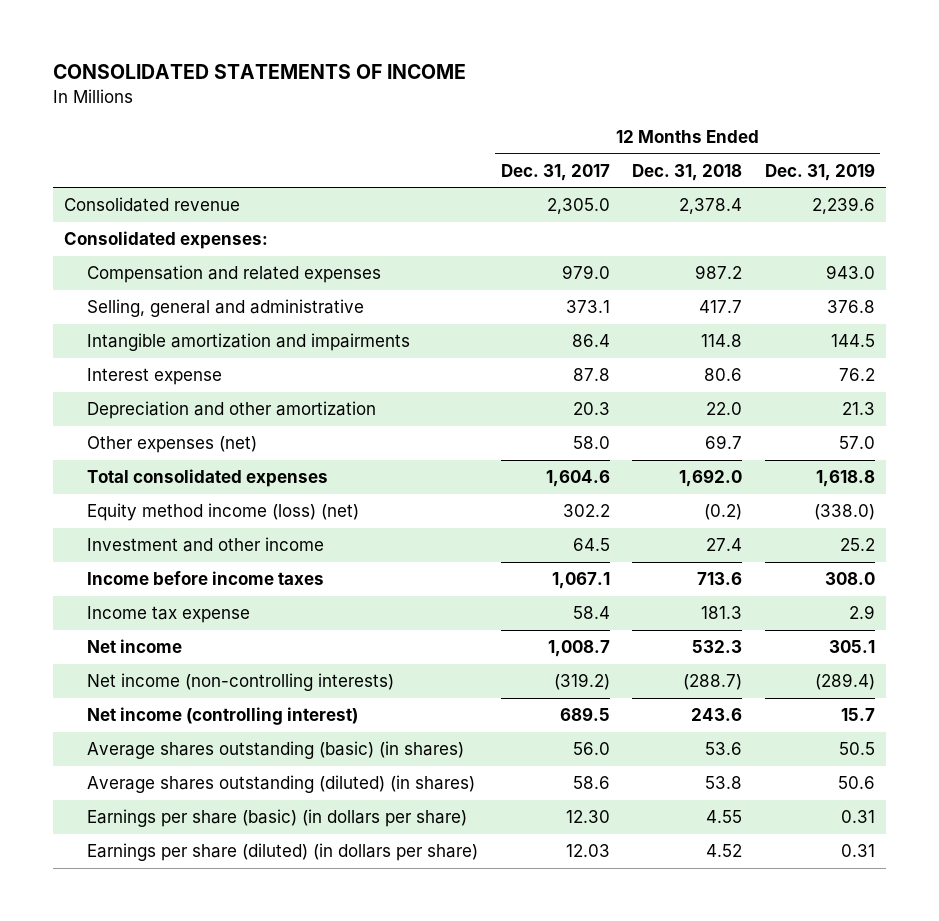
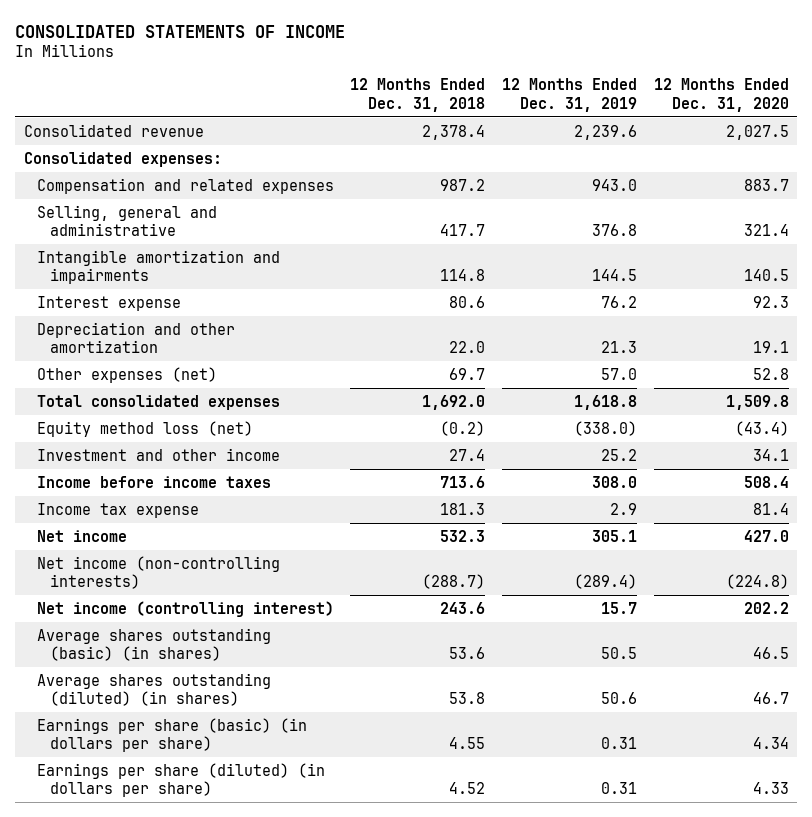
[500,163,610,181] Dec. 31, 2017 -> none
none -> [653,78,789,112] 12 Months Ended Dec. 31, 2020
[87,503,360,522] Equity method income (loss) (net) -> [36,420,253,437] Equity method loss (net)

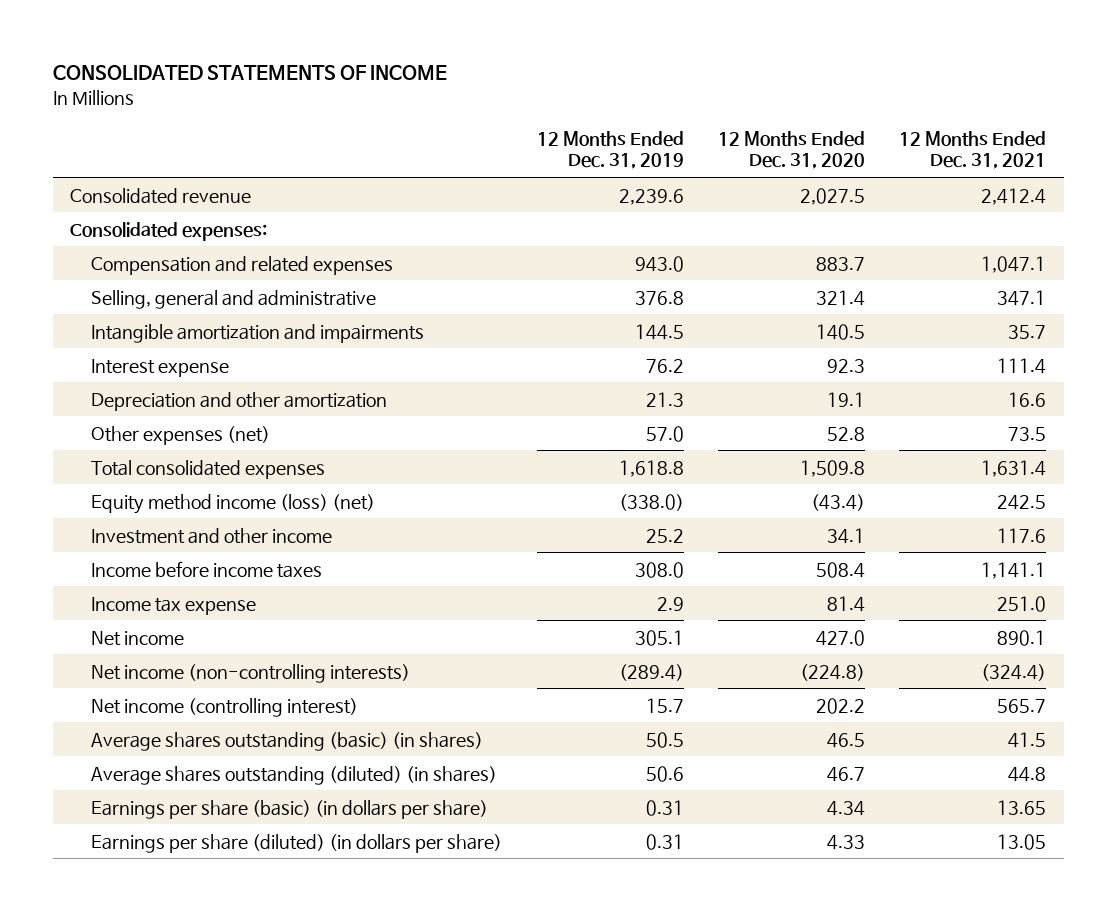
[350,78,486,112] 12 Months Ended Dec. 31, 2018 -> none
none -> [899,130,1047,170] 12 Months Ended Dec. 31, 2021
[36,420,253,437] Equity method loss (net) -> [91,493,376,514] Equity method income (loss) (net)

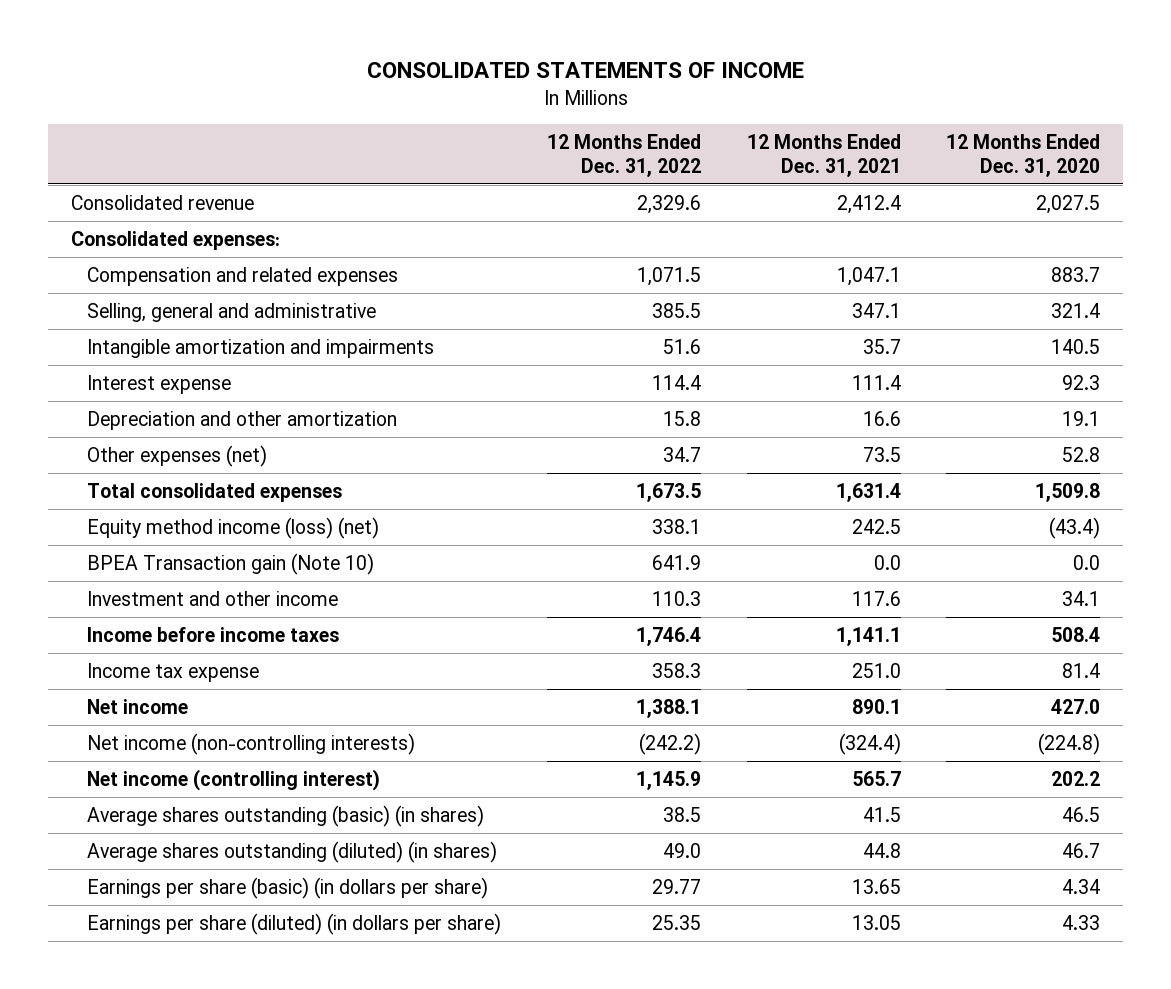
[536,130,684,170] 12 Months Ended Dec. 31, 2019 -> none
none -> [546,133,701,177] 12 Months Ended Dec. 31, 2022
none -> [86,552,374,575] BPEA Transaction gain (Note 10)

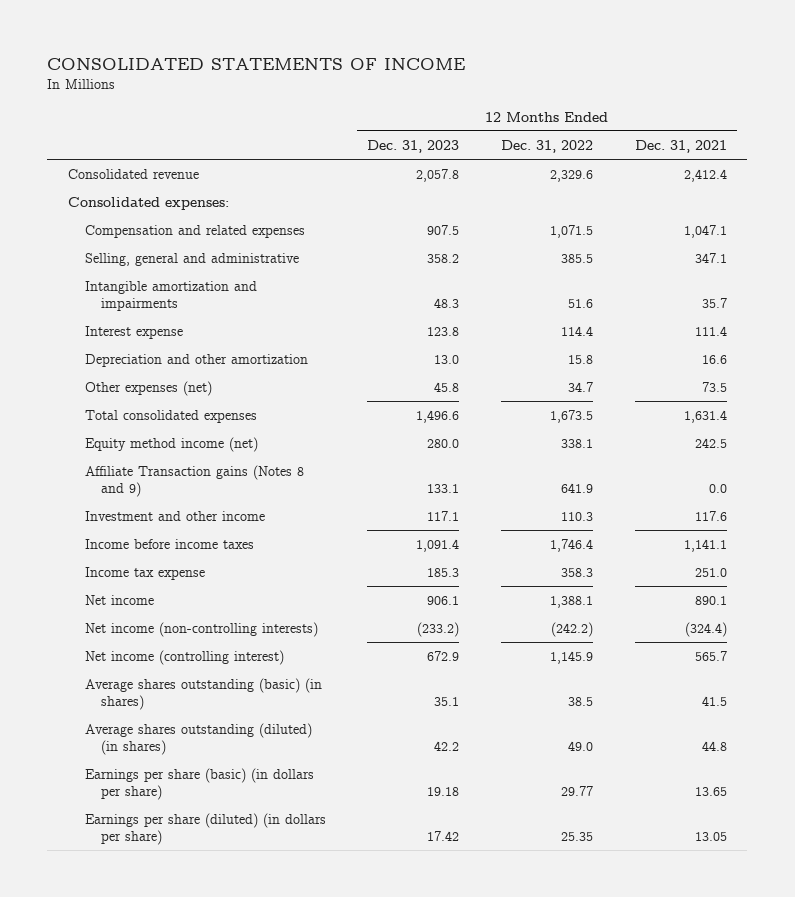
[946,133,1101,177] 12 Months Ended Dec. 31, 2020 -> none
none -> [367,139,460,153] Dec. 31, 2023
[86,516,379,539] Equity method income (loss) (net) -> [84,436,258,452] Equity method income (net)
[86,552,374,575] BPEA Transaction gain (Note 10) -> [84,464,304,497] Affiliate Transaction gains (Notes 8 and 9)

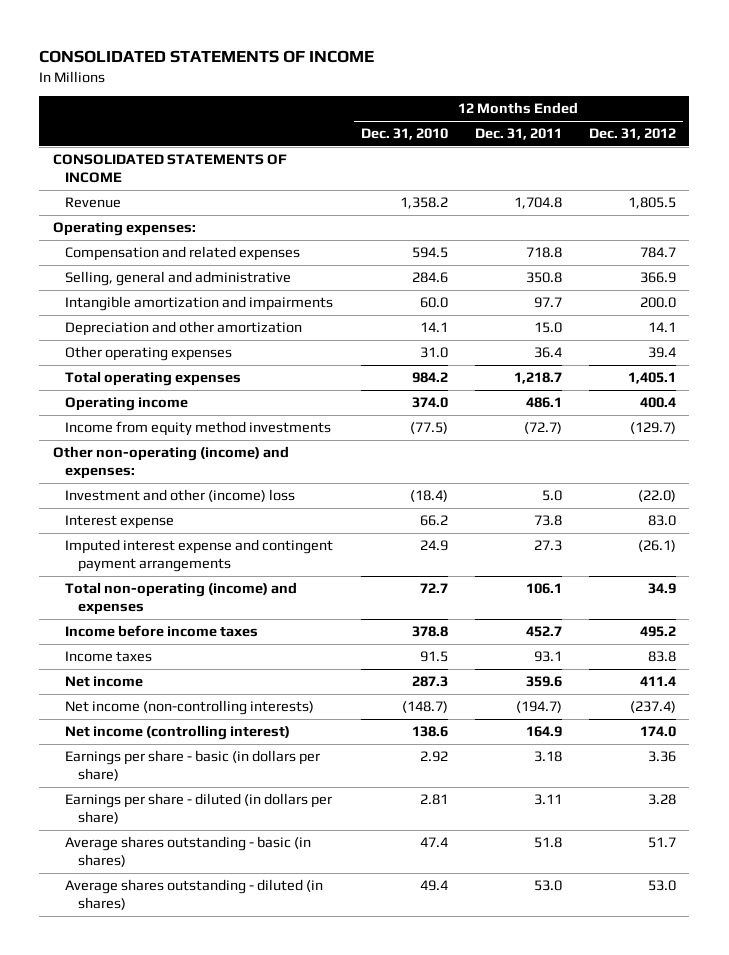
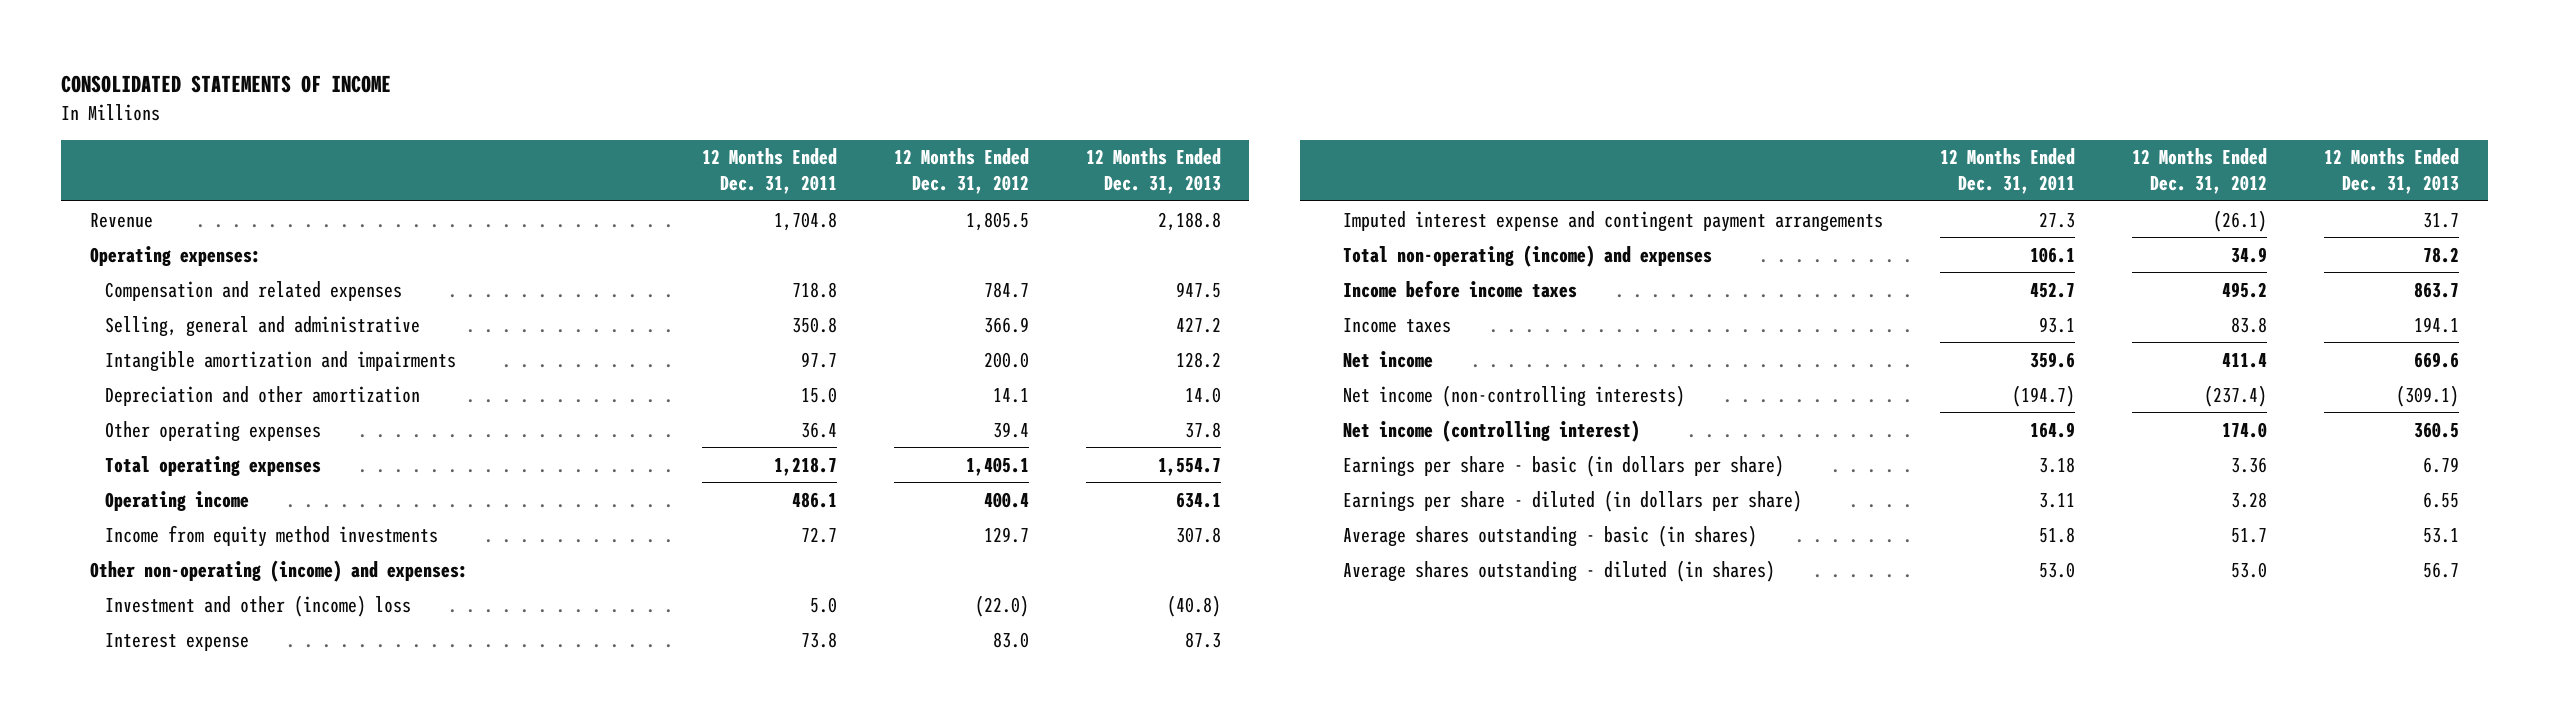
[360,128,448,141] Dec. 31, 2010 -> none
none -> [1085,148,1221,195] 12 Months Ended Dec. 31, 2013
[52,154,287,184] CONSOLIDATED STATEMENTS OF INCOME -> none
[523,422,562,435] (72.7) -> [800,526,837,543] 72.7
[629,422,676,435] (129.7) -> [983,526,1029,543] 129.7

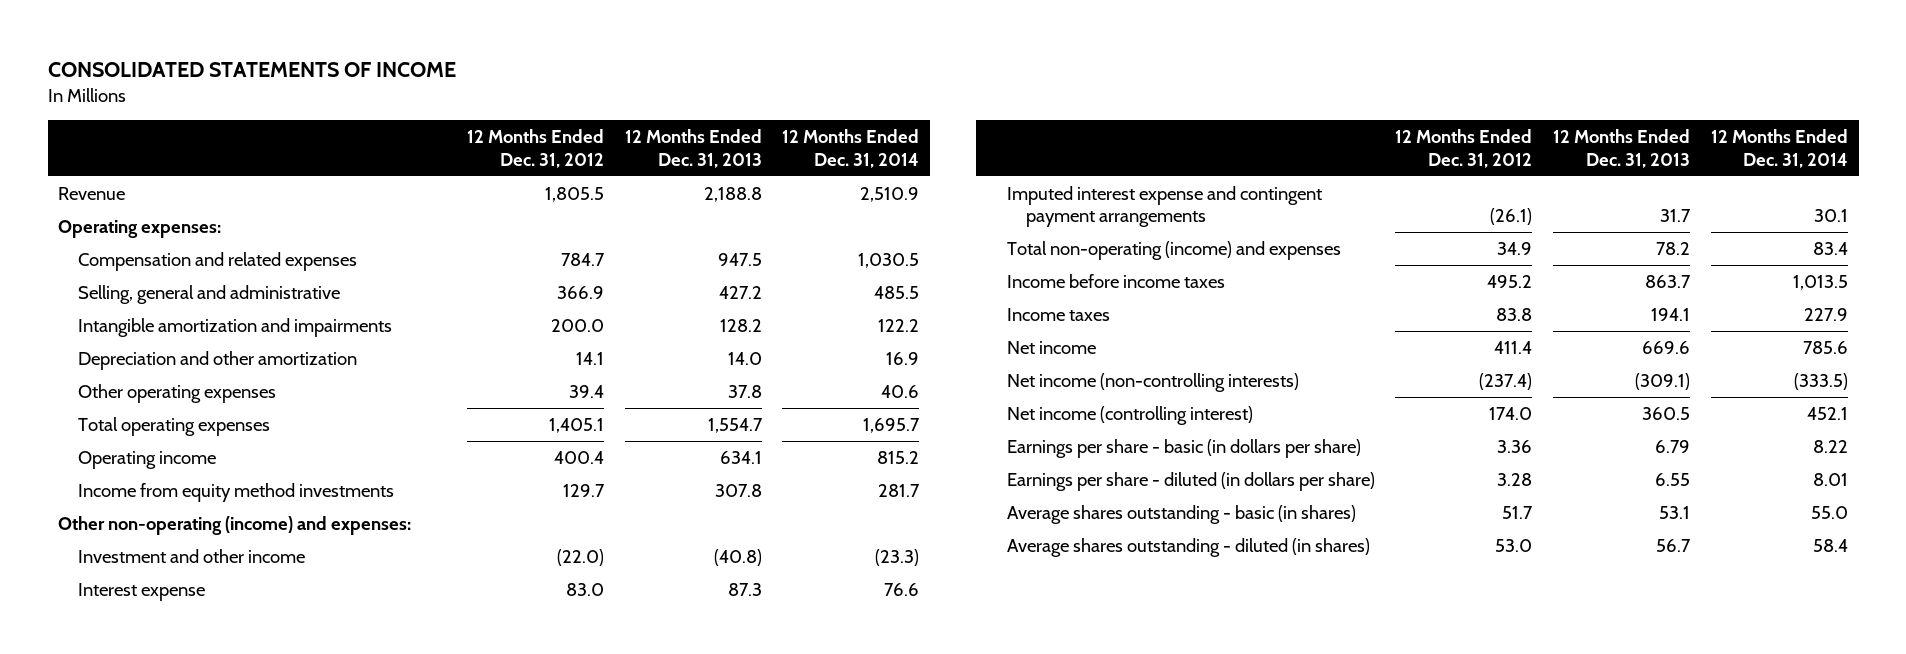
[701,148,837,195] 12 Months Ended Dec. 31, 2011 -> none
none -> [782,129,920,168] 12 Months Ended Dec. 31, 2014
[104,594,411,617] Investment and other (income) loss -> [77,548,305,563] Investment and other income

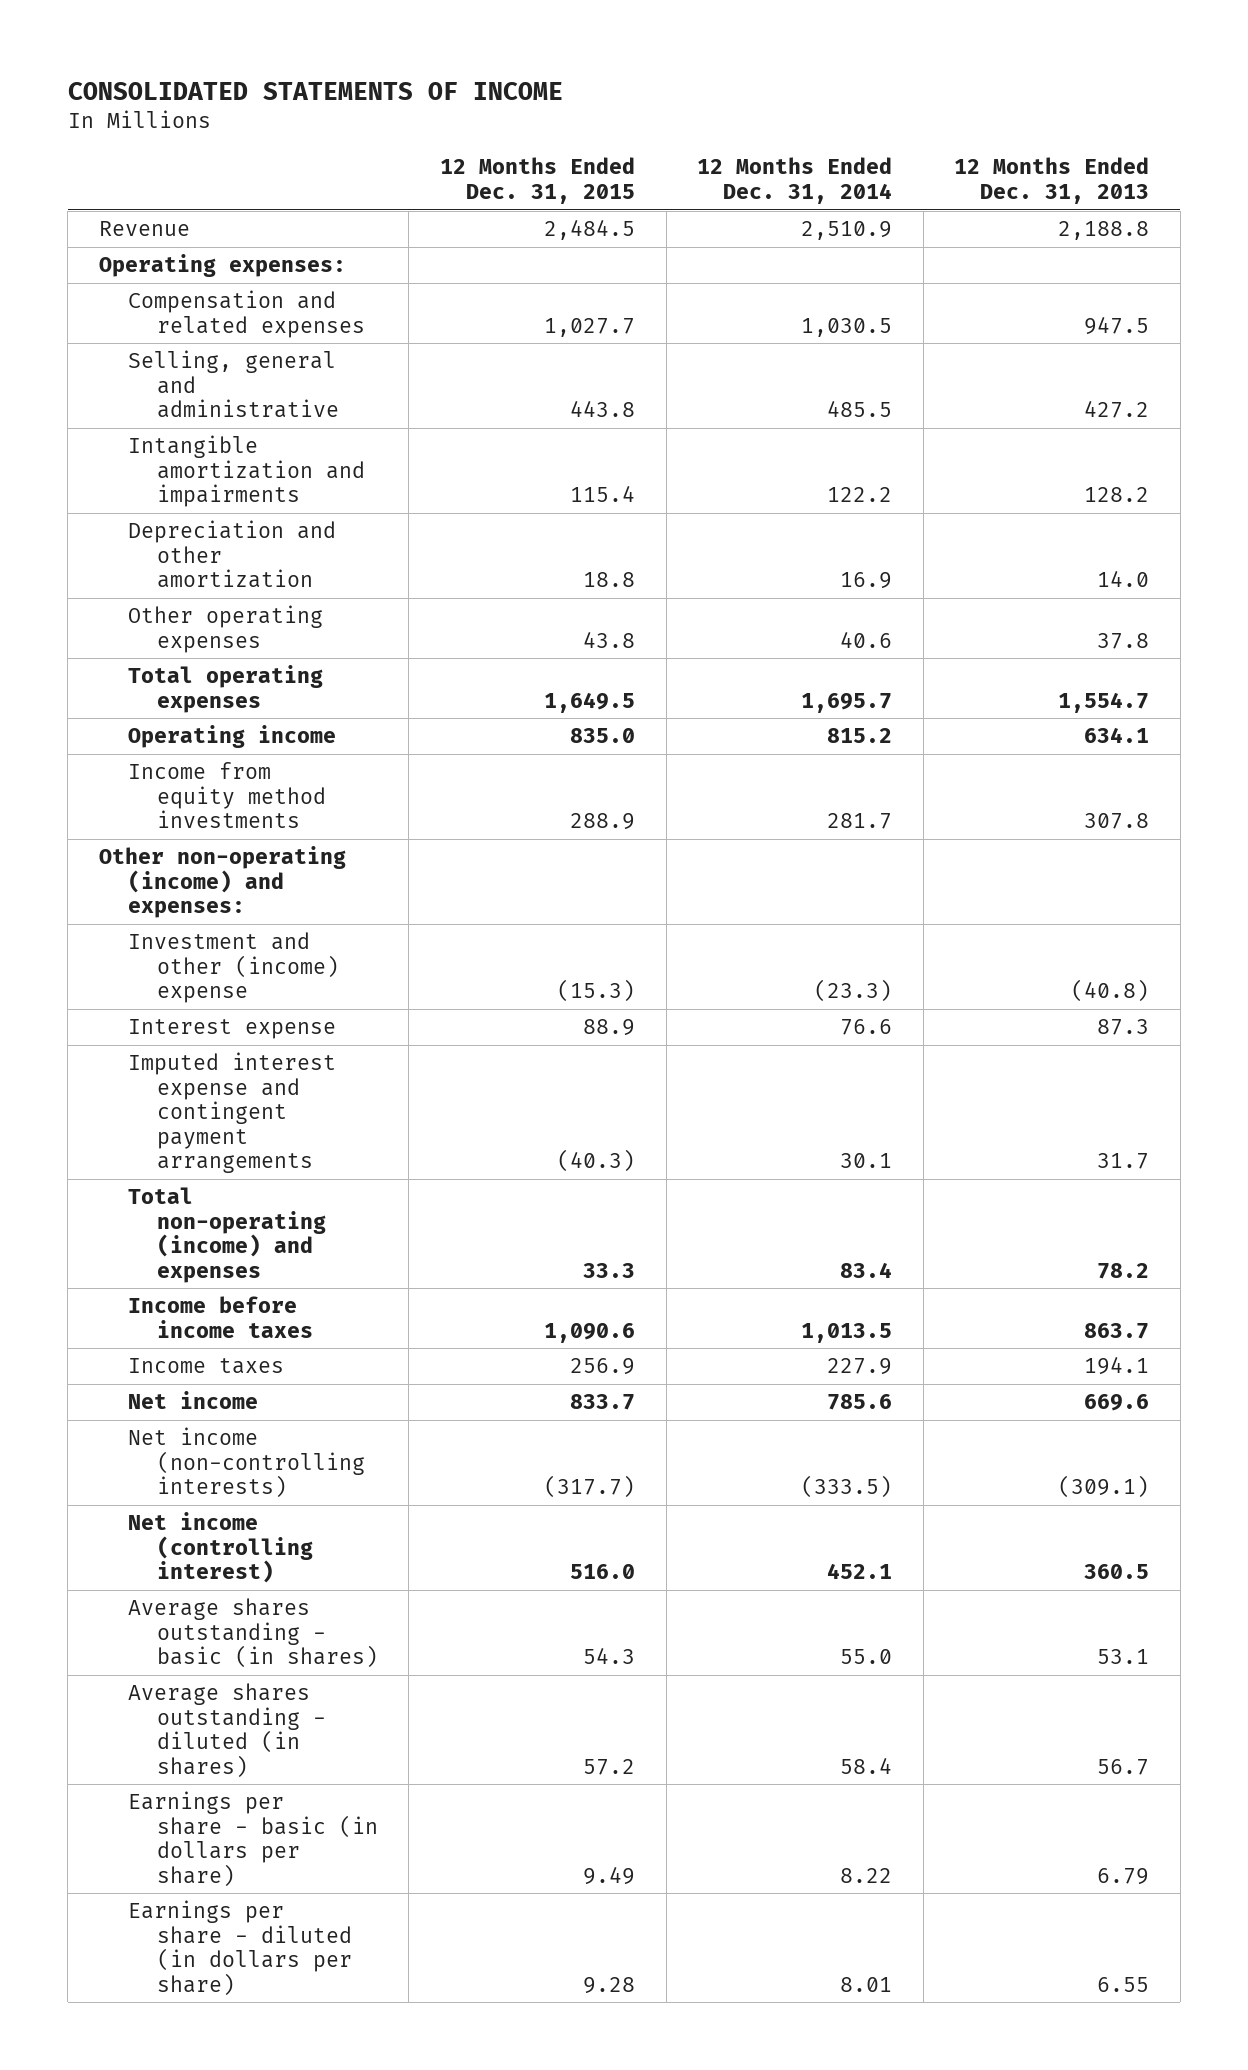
[466,129,604,168] 12 Months Ended Dec. 31, 2012 -> none
none -> [440,157,636,204] 12 Months Ended Dec. 31, 2015
[77,548,305,563] Investment and other income -> [127,932,339,1004] Investment and other (income) expense
[1006,438,1361,458] Earnings per share - basic (in dollars per share) -> [127,1791,378,1887] Earnings per share - basic (in dollars per share)
[1006,471,1375,491] Earnings per share - diluted (in dollars per share) -> [127,1900,352,1996] Earnings per share - diluted (in dollars per share)

